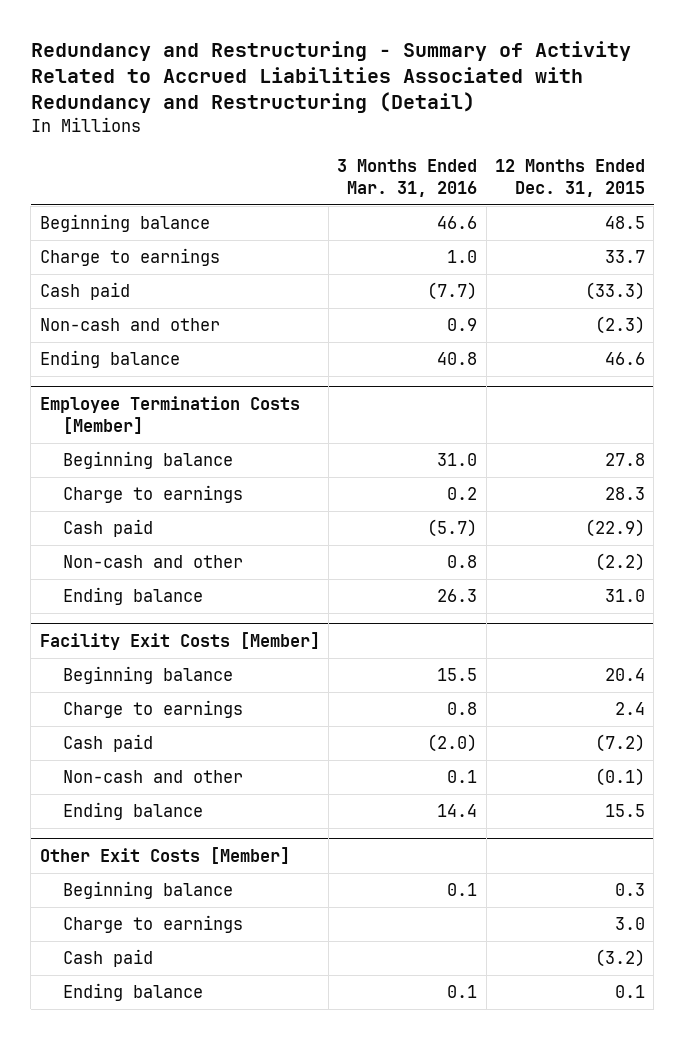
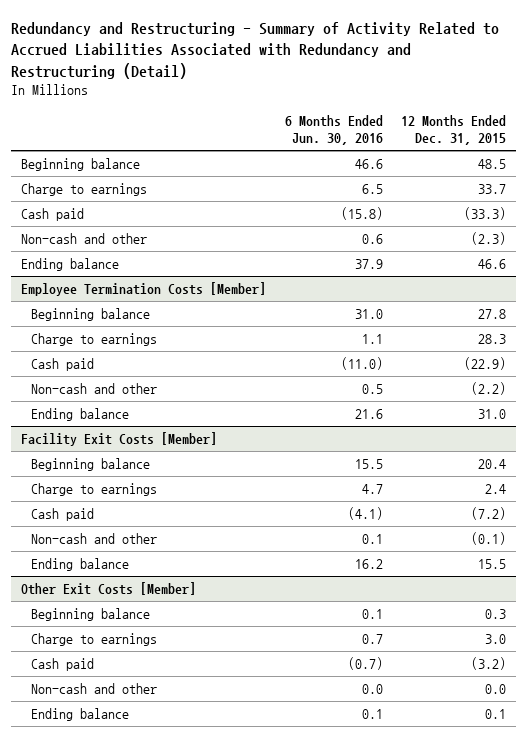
[337,159,478,197] 3 Months Ended Mar. 31, 2016 -> none
none -> [284,114,383,146] 6 Months Ended Jun. 30, 2016
none -> [30,682,157,694] Non-cash and other

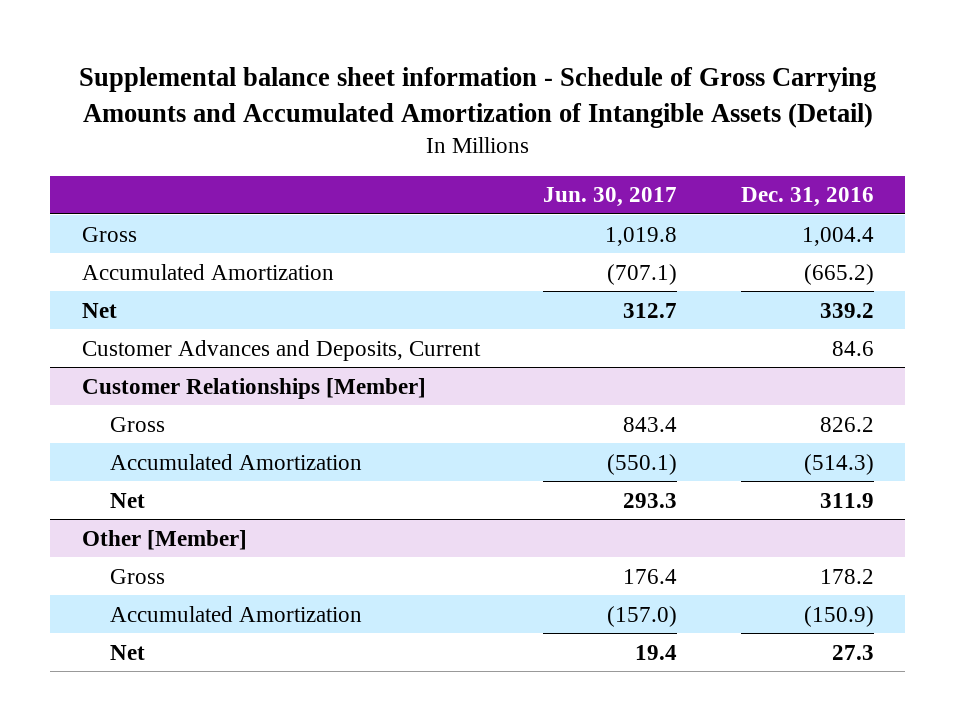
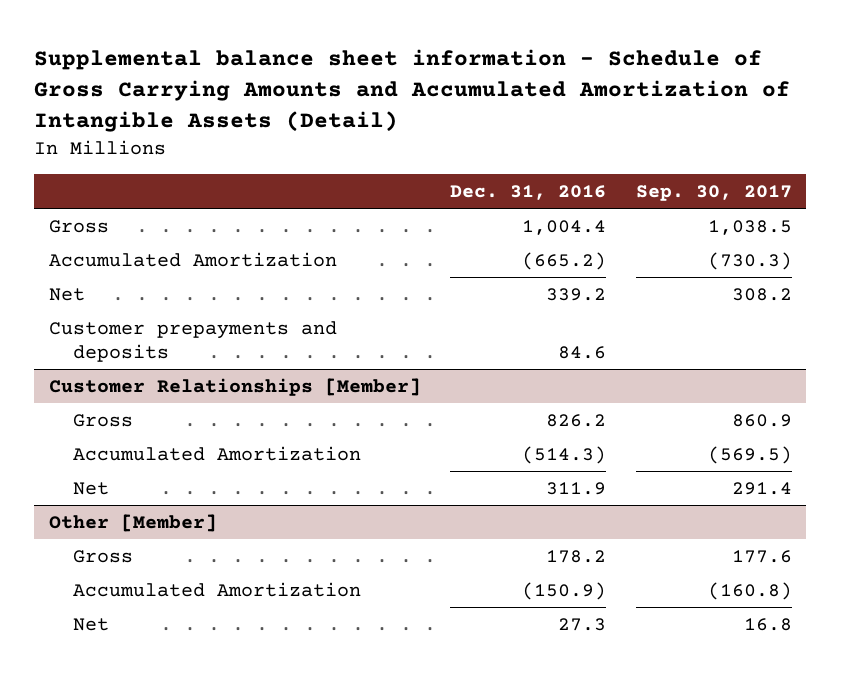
[543,187,678,208] Jun. 30, 2017 -> none
none -> [635,185,792,202] Sep. 30, 2017
[82,339,482,361] Customer Advances and Deposits, Current -> [49,320,338,363] Customer prepayments and deposits

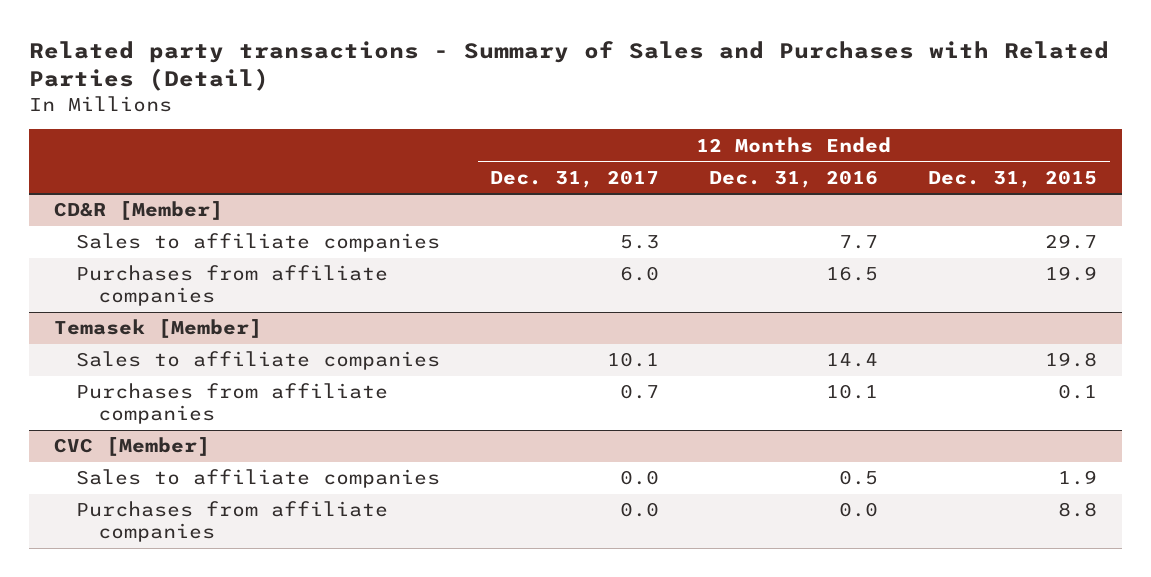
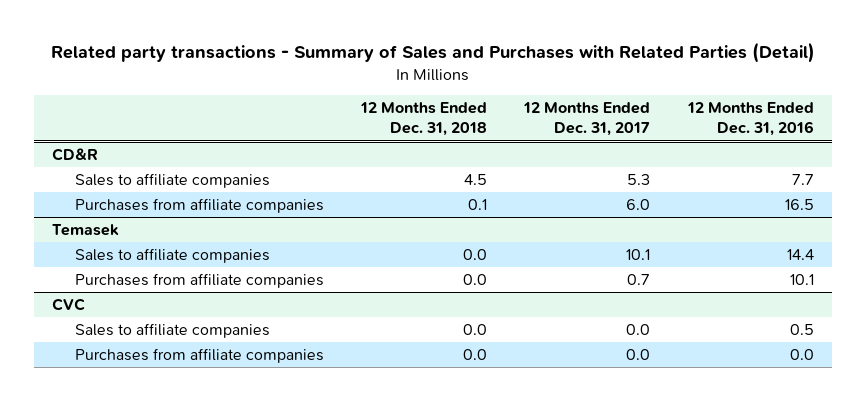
[928,169,1098,188] Dec. 31, 2015 -> none
none -> [360,102,488,137] 12 Months Ended Dec. 31, 2018
[54,201,224,221] CD&R [Member] -> [52,147,99,161] CD&R
[54,319,263,339] Temasek [Member] -> [52,223,120,236] Temasek
[54,437,211,457] CVC [Member] -> [52,297,86,311] CVC

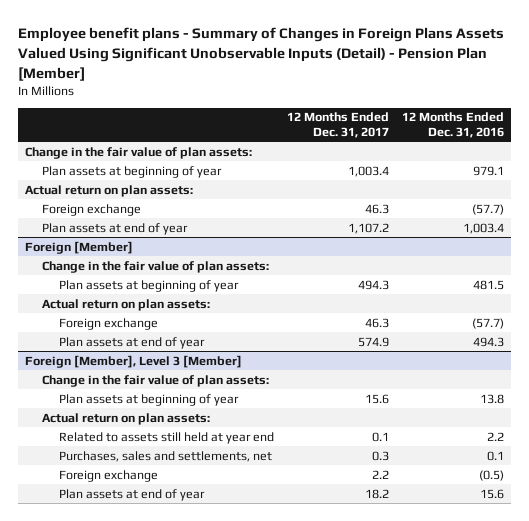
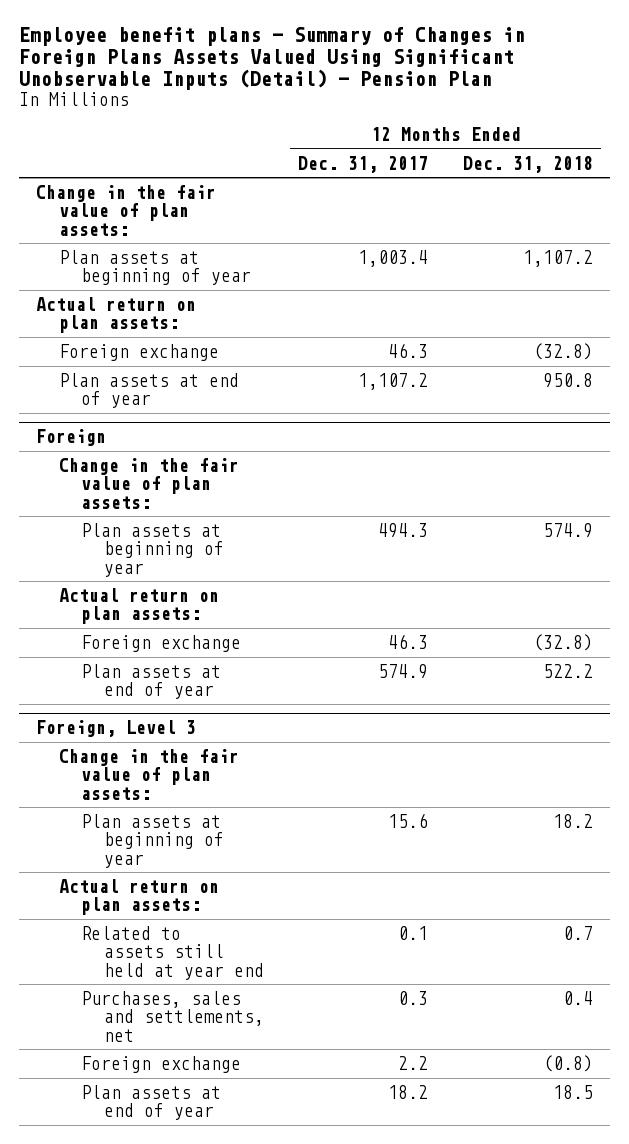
[18,27,505,81] Employee benefit plans - Summary of Changes in Foreign Plans Assets Valued Using Significant Unobservable Inputs (Detail) - Pension Plan [Member] -> [19,26,526,91] Employee benefit plans - Summary of Changes in Foreign Plans Assets Valued Using Significant Unobservable Inputs (Detail) - Pension Plan
[402,112,505,138] 12 Months Ended Dec. 31, 2016 -> none
none -> [462,155,593,173] Dec. 31, 2018
[24,240,133,254] Foreign [Member] -> [36,429,107,447] Foreign
[24,354,242,368] Foreign [Member], Level 3 [Member] -> [36,720,197,738] Foreign, Level 3

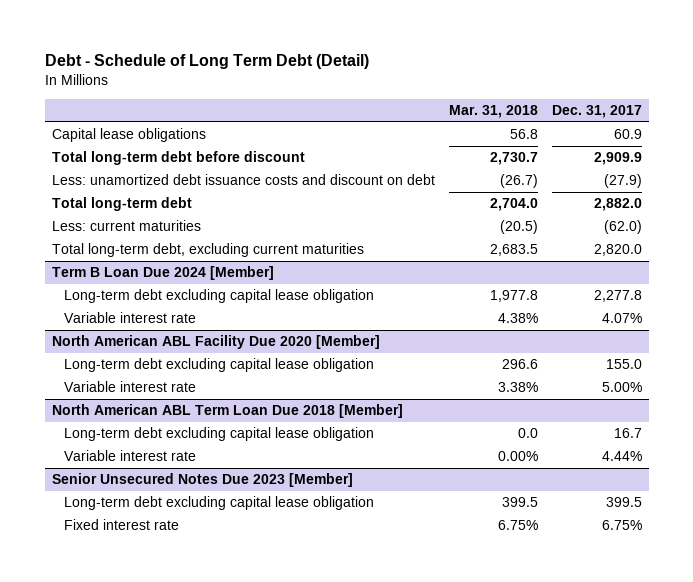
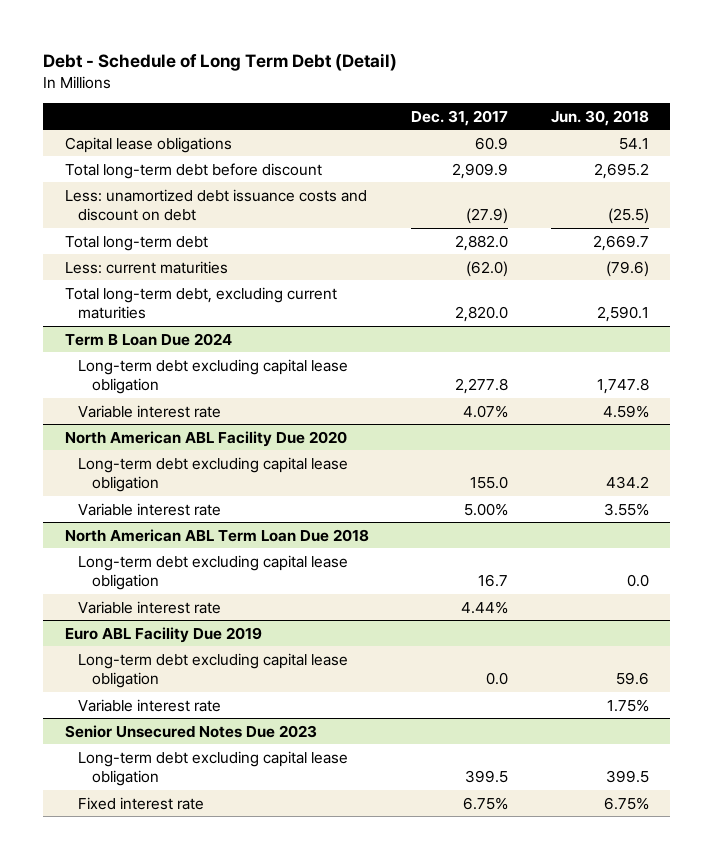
[448,104,538,118] Mar. 31, 2018 -> none
none -> [550,109,649,126] Jun. 30, 2018
[51,266,274,281] Term B Loan Due 2024 [Member] -> [64,332,232,346] Term B Loan Due 2024
[51,335,380,350] North American ABL Facility Due 2020 [Member] -> [64,430,347,447] North American ABL Facility Due 2020
[51,404,403,419] North American ABL Term Loan Due 2018 [Member] -> [64,528,369,542] North American ABL Term Loan Due 2018
none -> [64,626,262,643] Euro ABL Facility Due 2019
none -> [78,652,349,689] Long-term debt excluding capital lease obligation
none -> [78,698,222,712] Variable interest rate
[51,473,353,488] Senior Unsecured Notes Due 2023 [Member] -> [64,724,317,738] Senior Unsecured Notes Due 2023

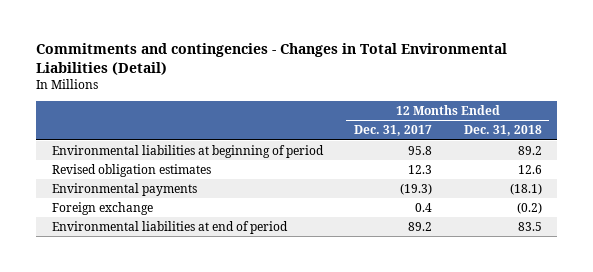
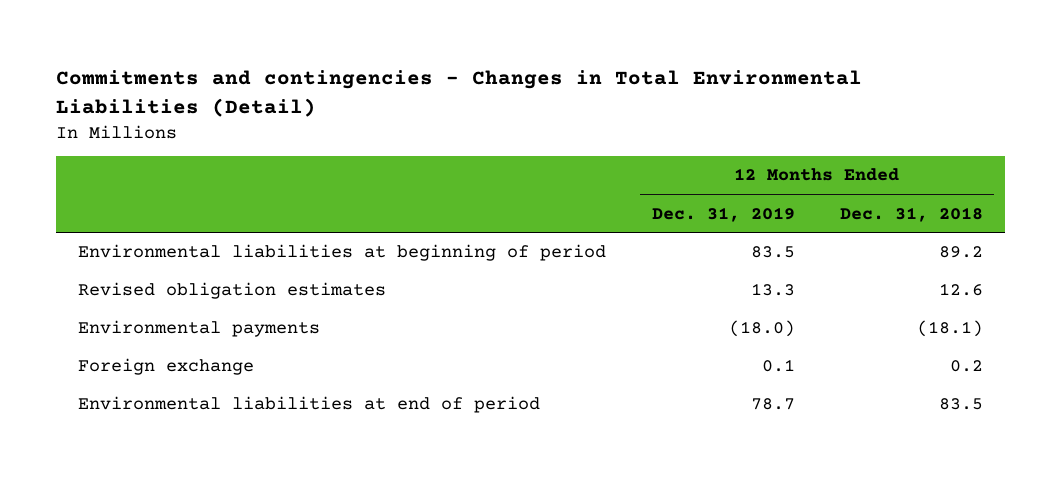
[354,125,433,137] Dec. 31, 2017 -> none
none -> [651,206,795,222] Dec. 31, 2019
[516,201,542,214] (0.2) -> [949,360,983,373] 0.2

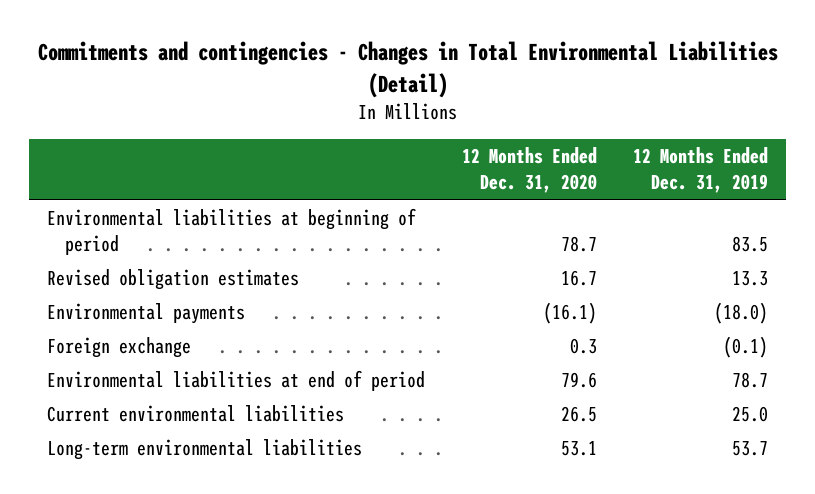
[839,206,983,222] Dec. 31, 2018 -> none
none -> [461,147,597,194] 12 Months Ended Dec. 31, 2020
[761,359,795,373] 0.1 -> [723,336,769,359] (0.1)
none -> [47,405,345,423] Current environmental liabilities
none -> [47,439,363,461] Long-term environmental liabilities

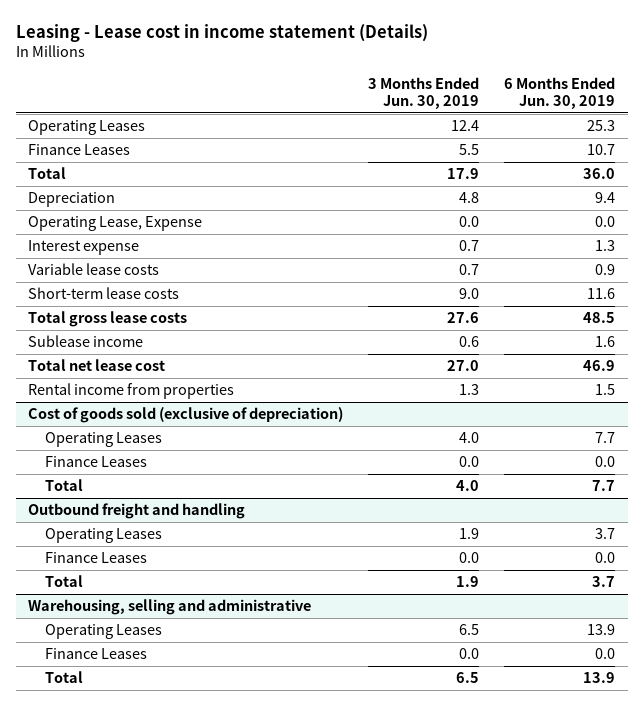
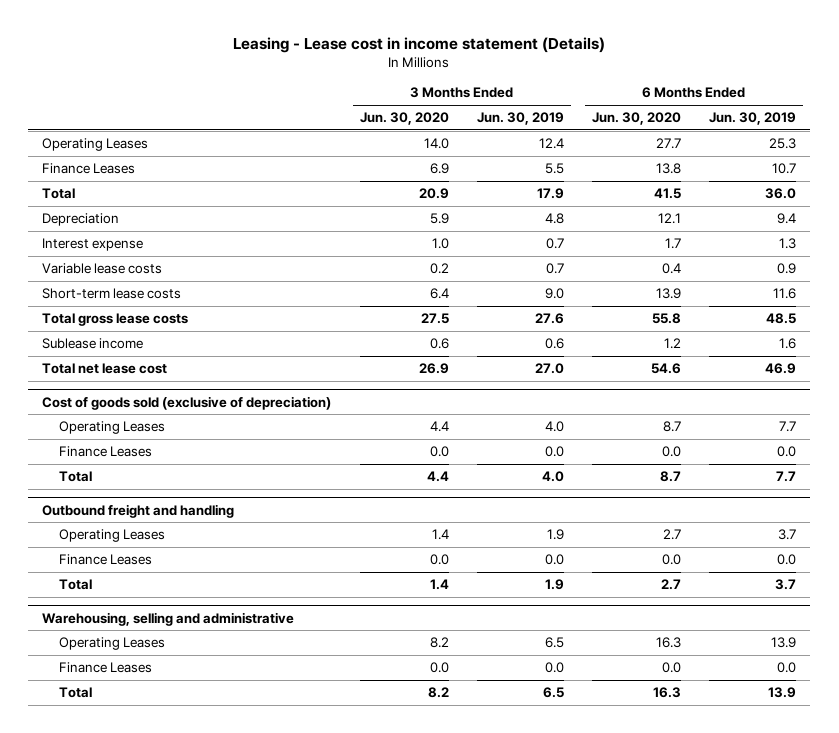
none -> [359,112,449,126] Jun. 30, 2020
none -> [591,112,681,126] Jun. 30, 2020
[28,216,203,232] Operating Lease, Expense -> none
[28,383,235,400] Rental income from properties -> none

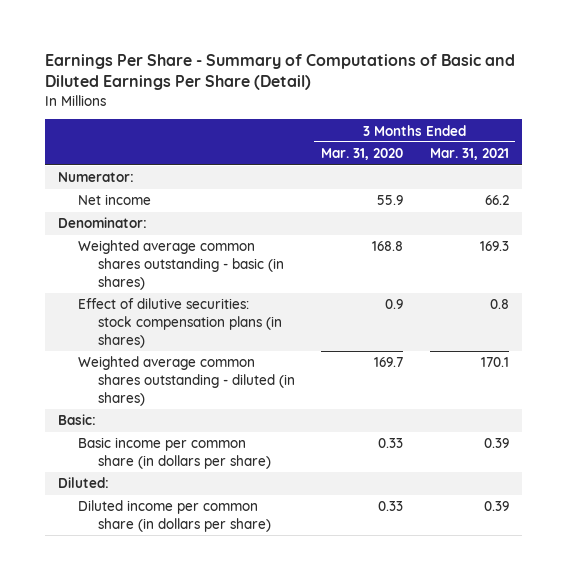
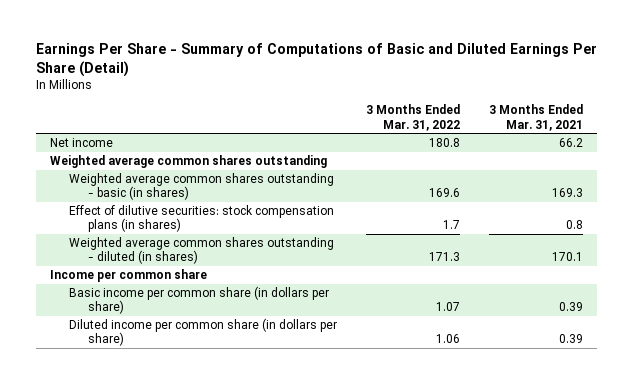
[321,148,404,161] Mar. 31, 2020 -> none
none -> [365,104,460,131] 3 Months Ended Mar. 31, 2022
[57,172,134,183] Numerator: -> none
[57,217,147,229] Denominator: -> [50,155,328,169] Weighted average common shares outstanding
[57,414,96,426] Basic: -> [50,269,208,283] Income per common share
[57,477,109,489] Diluted: -> none

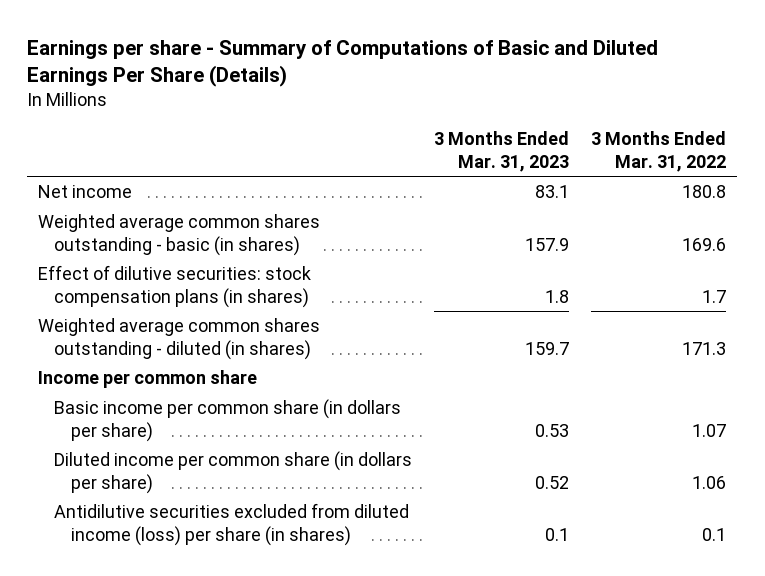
[35,43,597,77] Earnings Per Share - Summary of Computations of Basic and Diluted Earnings Per Share (Detail) -> [27,39,659,88] Earnings per share - Summary of Computations of Basic and Diluted Earnings Per Share (Details)
[488,104,583,131] 3 Months Ended Mar. 31, 2021 -> none
none -> [434,131,570,172] 3 Months Ended Mar. 31, 2023
[50,155,328,169] Weighted average common shares outstanding -> none
none -> [54,503,410,546] Antidilutive securities excluded from diluted income (loss) per share (in shares)

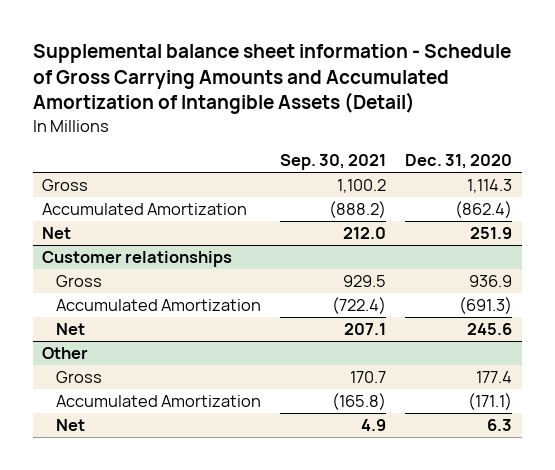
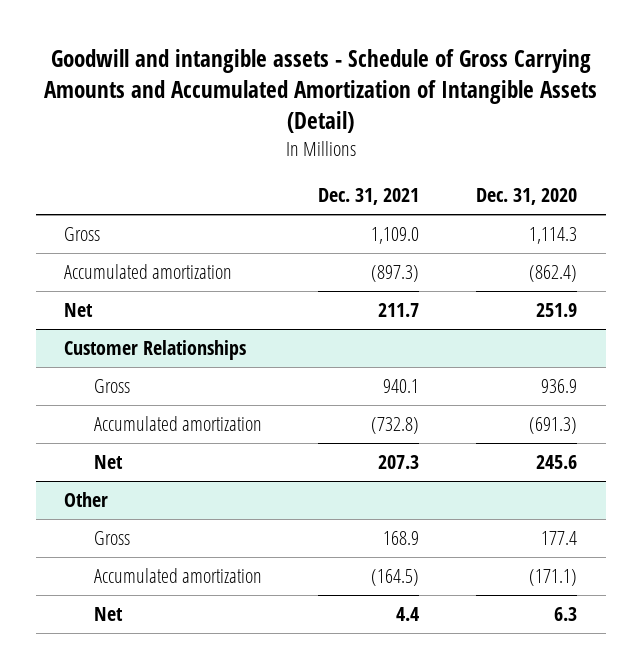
[32,44,511,115] Supplemental balance sheet information - Schedule of Gross Carrying Amounts and Accumulated Amortization of Intangible Assets (Detail) -> [43,49,597,134] Goodwill and intangible assets - Schedule of Gross Carrying Amounts and Accumulated Amortization of Intangible Assets (Detail)
[280,154,387,171] Sep. 30, 2021 -> none
none -> [318,188,420,206] Dec. 31, 2021
[42,203,248,216] Accumulated Amortization -> [64,263,233,279] Accumulated amortization
[42,251,233,268] Customer relationships -> [64,339,247,360] Customer Relationships
[56,299,262,312] Accumulated Amortization -> [93,415,262,431] Accumulated amortization
[56,395,262,408] Accumulated Amortization -> [93,567,262,583] Accumulated amortization

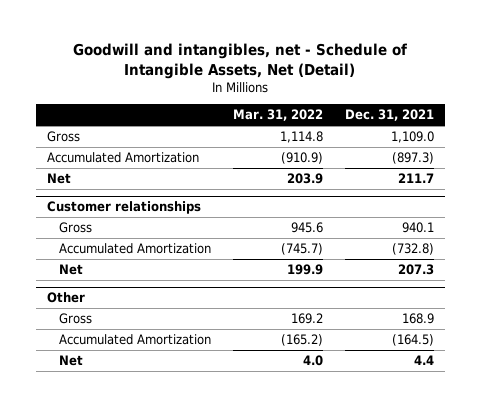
[43,49,597,134] Goodwill and intangible assets - Schedule of Gross Carrying Amounts and Accumulated Amortization of Intangible Assets (Detail) -> [73,43,408,79] Goodwill and intangibles, net - Schedule of Intangible Assets, Net (Detail)
[476,188,578,206] Dec. 31, 2020 -> none
none -> [232,109,323,122] Mar. 31, 2022
[64,263,233,279] Accumulated amortization -> [46,151,199,163] Accumulated Amortization
[64,339,247,360] Customer Relationships -> [46,201,201,215] Customer relationships
[93,415,262,431] Accumulated amortization -> [58,242,211,254] Accumulated Amortization
[93,567,262,583] Accumulated amortization -> [58,333,211,345] Accumulated Amortization

